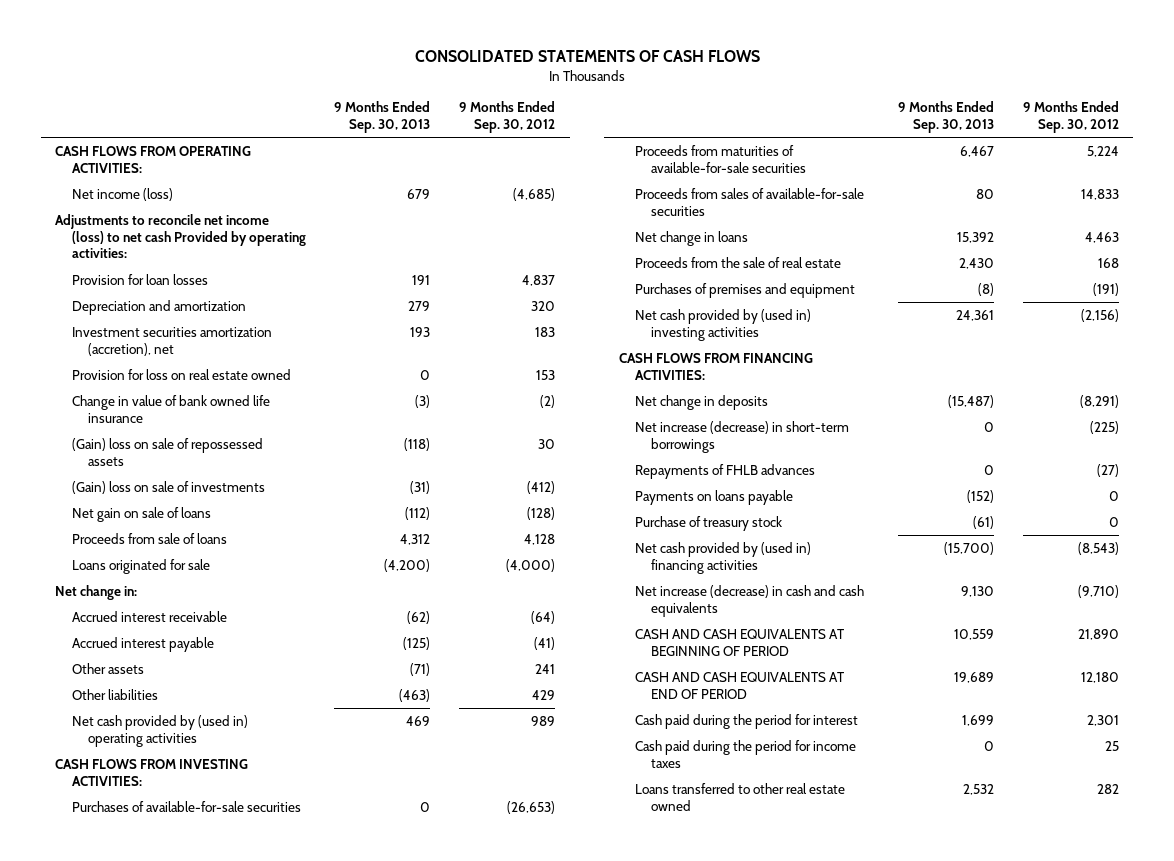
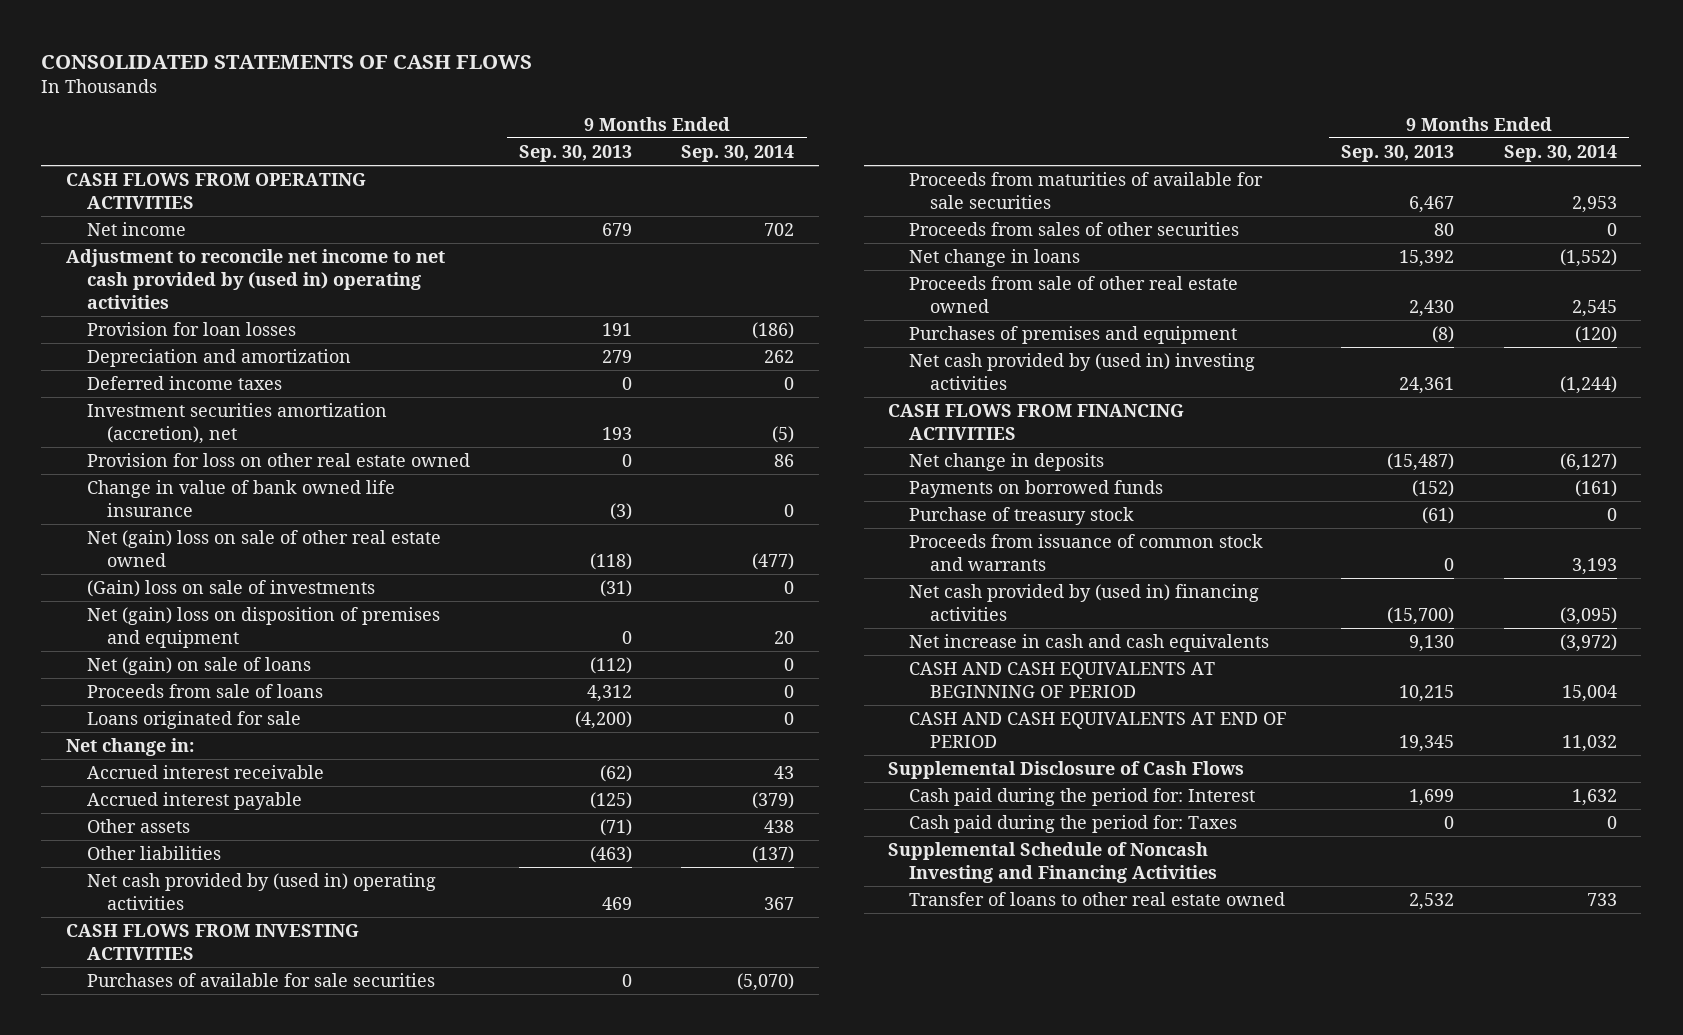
[459,101,556,133] 9 Months Ended Sep. 30, 2012 -> none
none -> [681,144,795,162] Sep. 30, 2014
[55,145,252,173] CASH FLOWS FROM OPERATING ACTIVITIES: -> [65,173,366,209] CASH FLOWS FROM OPERATING ACTIVITIES
[71,187,173,201] Net income (loss) -> [86,222,186,237] Net income
[55,213,306,259] Adjustments to reconcile net income (loss) to net cash Provided by operating activities: -> [65,249,445,309] Adjustment to reconcile net income to net cash provided by (used in) operating activities
none -> [86,376,282,391] Deferred income taxes
[71,368,291,380] Provision for loss on real estate owned -> [86,453,470,468] Provision for loss on other real estate owned
[71,437,263,466] (Gain) loss on sale of repossessed assets -> [86,530,441,567] Net (gain) loss on sale of other real estate owned
none -> [86,607,440,648] Net (gain) loss on disposition of premises and equipment
[71,506,211,522] Net gain on sale of loans -> [86,657,311,676] Net (gain) on sale of loans
[55,758,249,786] CASH FLOWS FROM INVESTING ACTIVITIES: -> [65,924,359,960] CASH FLOWS FROM INVESTING ACTIVITIES
[71,800,301,812] Purchases of available-for-sale securities -> [86,973,435,988] Purchases of available for sale securities
[634,144,806,173] Proceeds from maturities of available-for-sale securities -> [908,172,1263,209] Proceeds from maturities of available for sale securities
[634,187,864,216] Proceeds from sales of available-for-sale securities -> [908,222,1239,237] Proceeds from sales of other securities
[634,256,841,268] Proceeds from the sale of real estate -> [908,276,1238,313] Proceeds from sale of other real estate owned
[618,352,813,380] CASH FLOWS FROM FINANCING ACTIVITIES: -> [888,404,1185,440] CASH FLOWS FROM FINANCING ACTIVITIES
[634,420,849,453] Net increase (decrease) in short-term borrowings -> none
[634,463,815,479] Repayments of FHLB advances -> none
[634,489,793,505] Payments on loans payable -> [908,480,1163,499] Payments on borrowed funds
none -> [908,534,1263,571] Proceeds from issuance of common stock and warrants
[634,584,864,617] Net increase (decrease) in cash and cash equivalents -> [908,634,1269,653] Net increase in cash and cash equivalents
[953,628,994,640] 10,559 -> [1399,684,1455,702] 10,215
[953,671,994,683] 19,689 -> [1399,734,1455,752] 19,345
none -> [888,761,1245,780] Supplemental Disclosure of Cash Flows
[634,713,858,729] Cash paid during the period for interest -> [908,788,1255,807] Cash paid during the period for: Interest
[634,739,856,768] Cash paid during the period for income taxes -> [908,815,1237,834] Cash paid during the period for: Taxes
none -> [888,842,1217,883] Supplemental Schedule of Noncash Investing and Financing Activities
[634,782,845,811] Loans transferred to other real estate owned -> [908,892,1285,907] Transfer of loans to other real estate owned

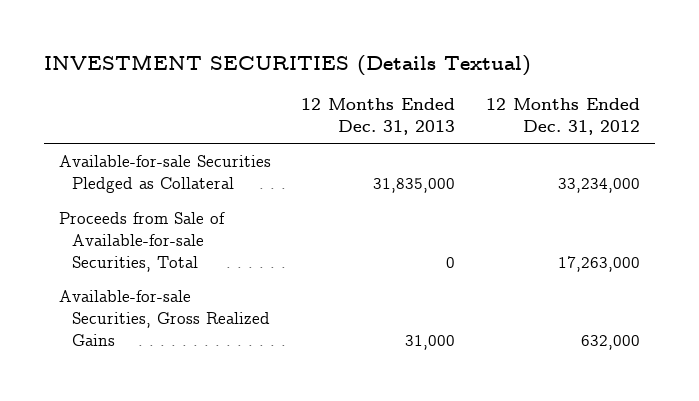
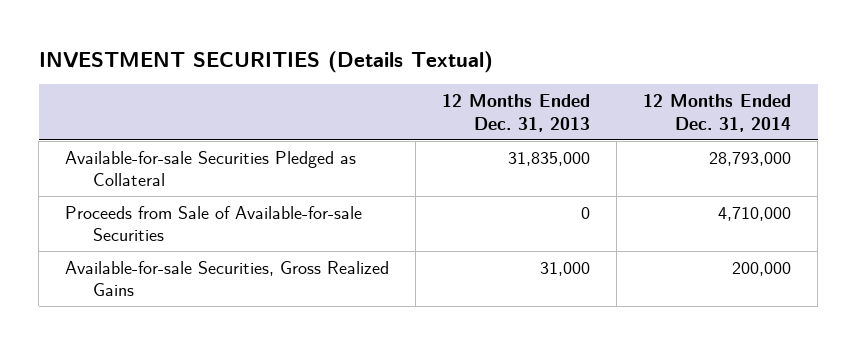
[485,97,640,135] 12 Months Ended Dec. 31, 2012 -> none
none -> [643,94,792,132] 12 Months Ended Dec. 31, 2014
[58,212,225,272] Proceeds from Sale of Available-for-sale Securities, Total -> [65,205,363,242] Proceeds from Sale of Available-for-sale Securities

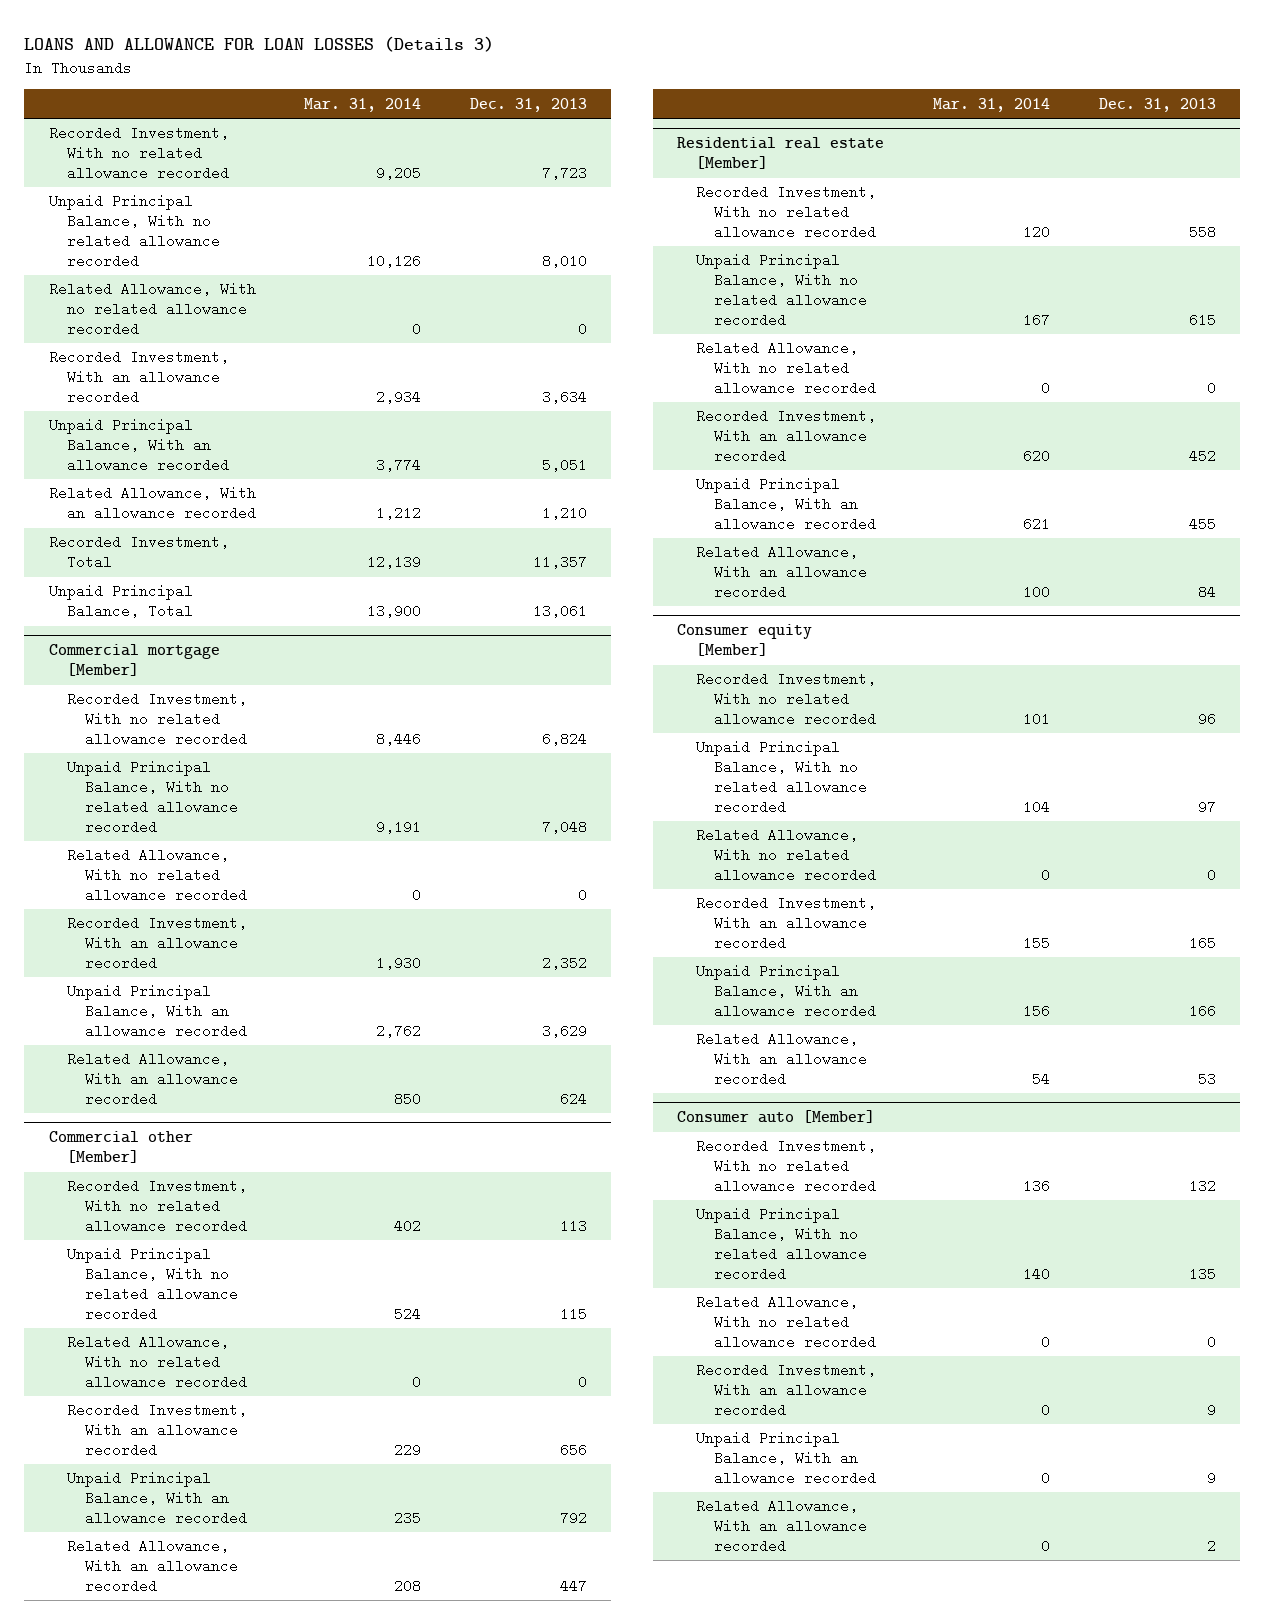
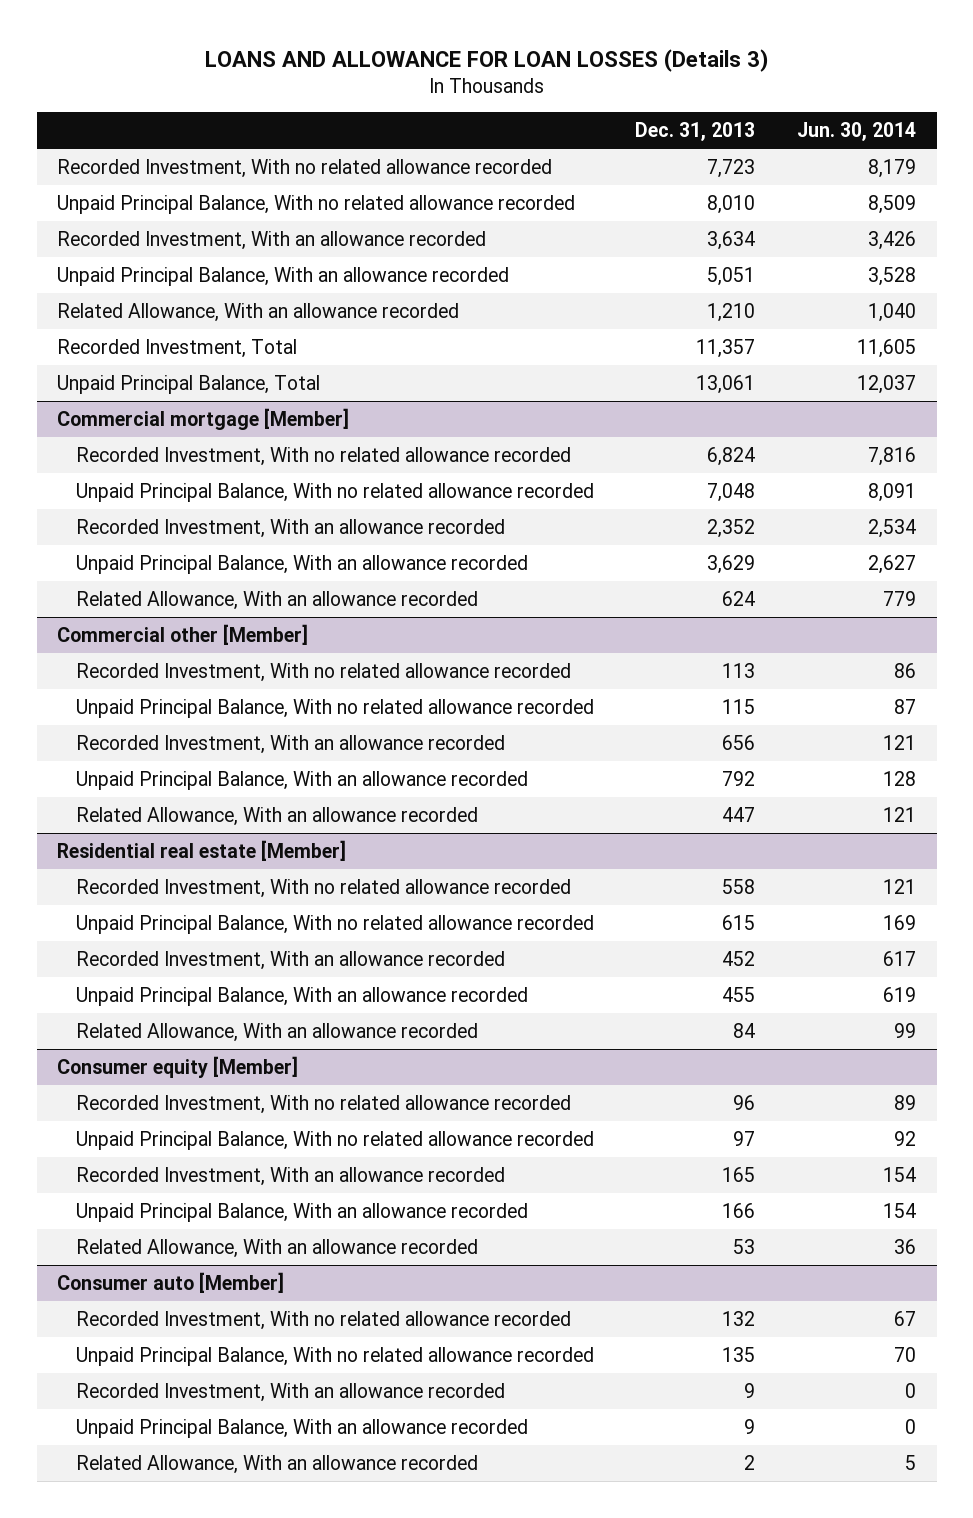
[304,97,422,112] Mar. 31, 2014 -> none
none -> [797,121,917,141] Jun. 30, 2014
[48,282,256,337] Related Allowance, With no related allowance recorded -> none
[66,848,248,903] Related Allowance, With no related allowance recorded -> none
[66,1335,248,1390] Related Allowance, With no related allowance recorded -> none
[695,341,876,396] Related Allowance, With no related allowance recorded -> none
[695,828,876,883] Related Allowance, With no related allowance recorded -> none
[695,1295,876,1350] Related Allowance, With no related allowance recorded -> none

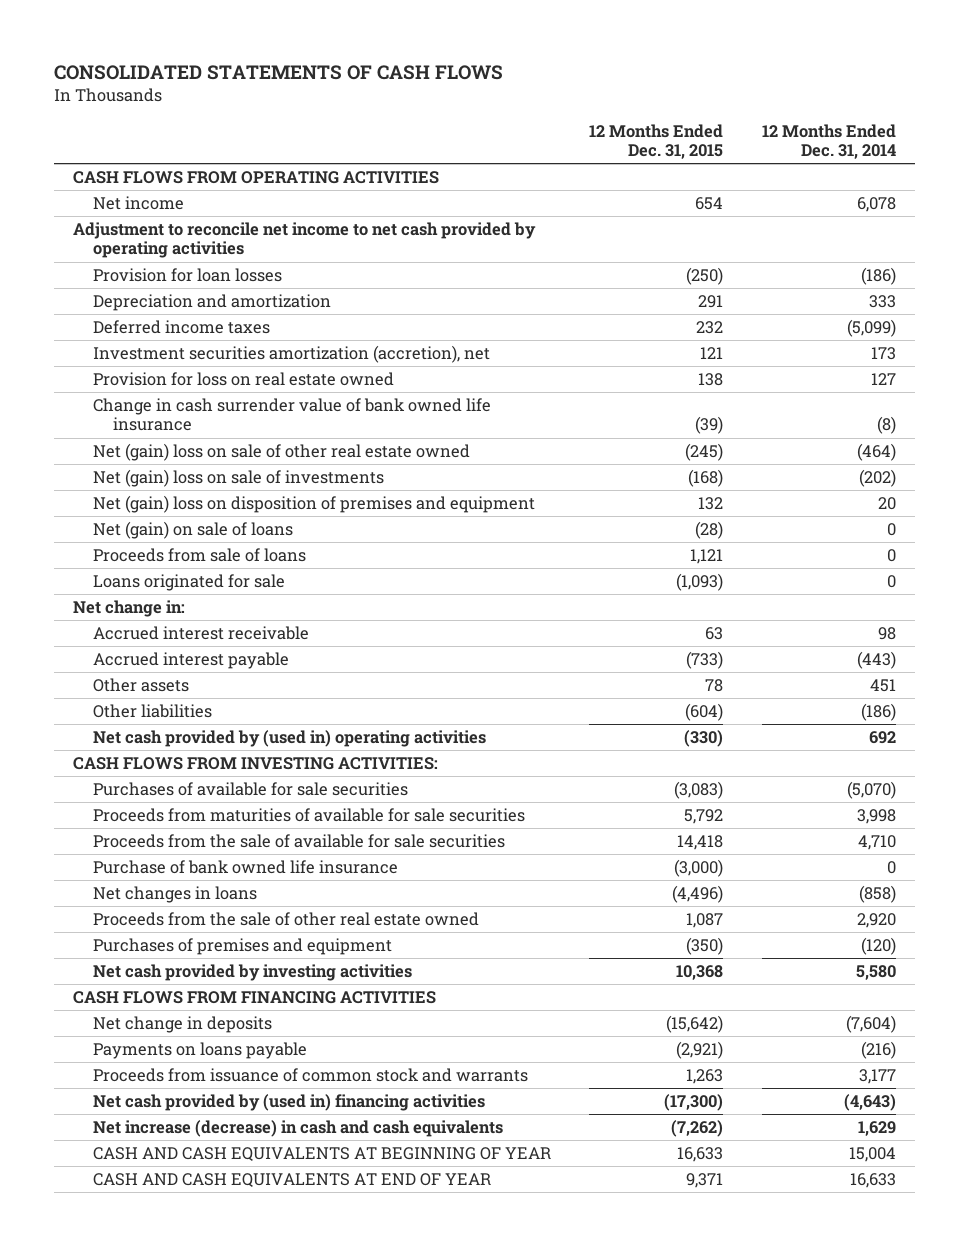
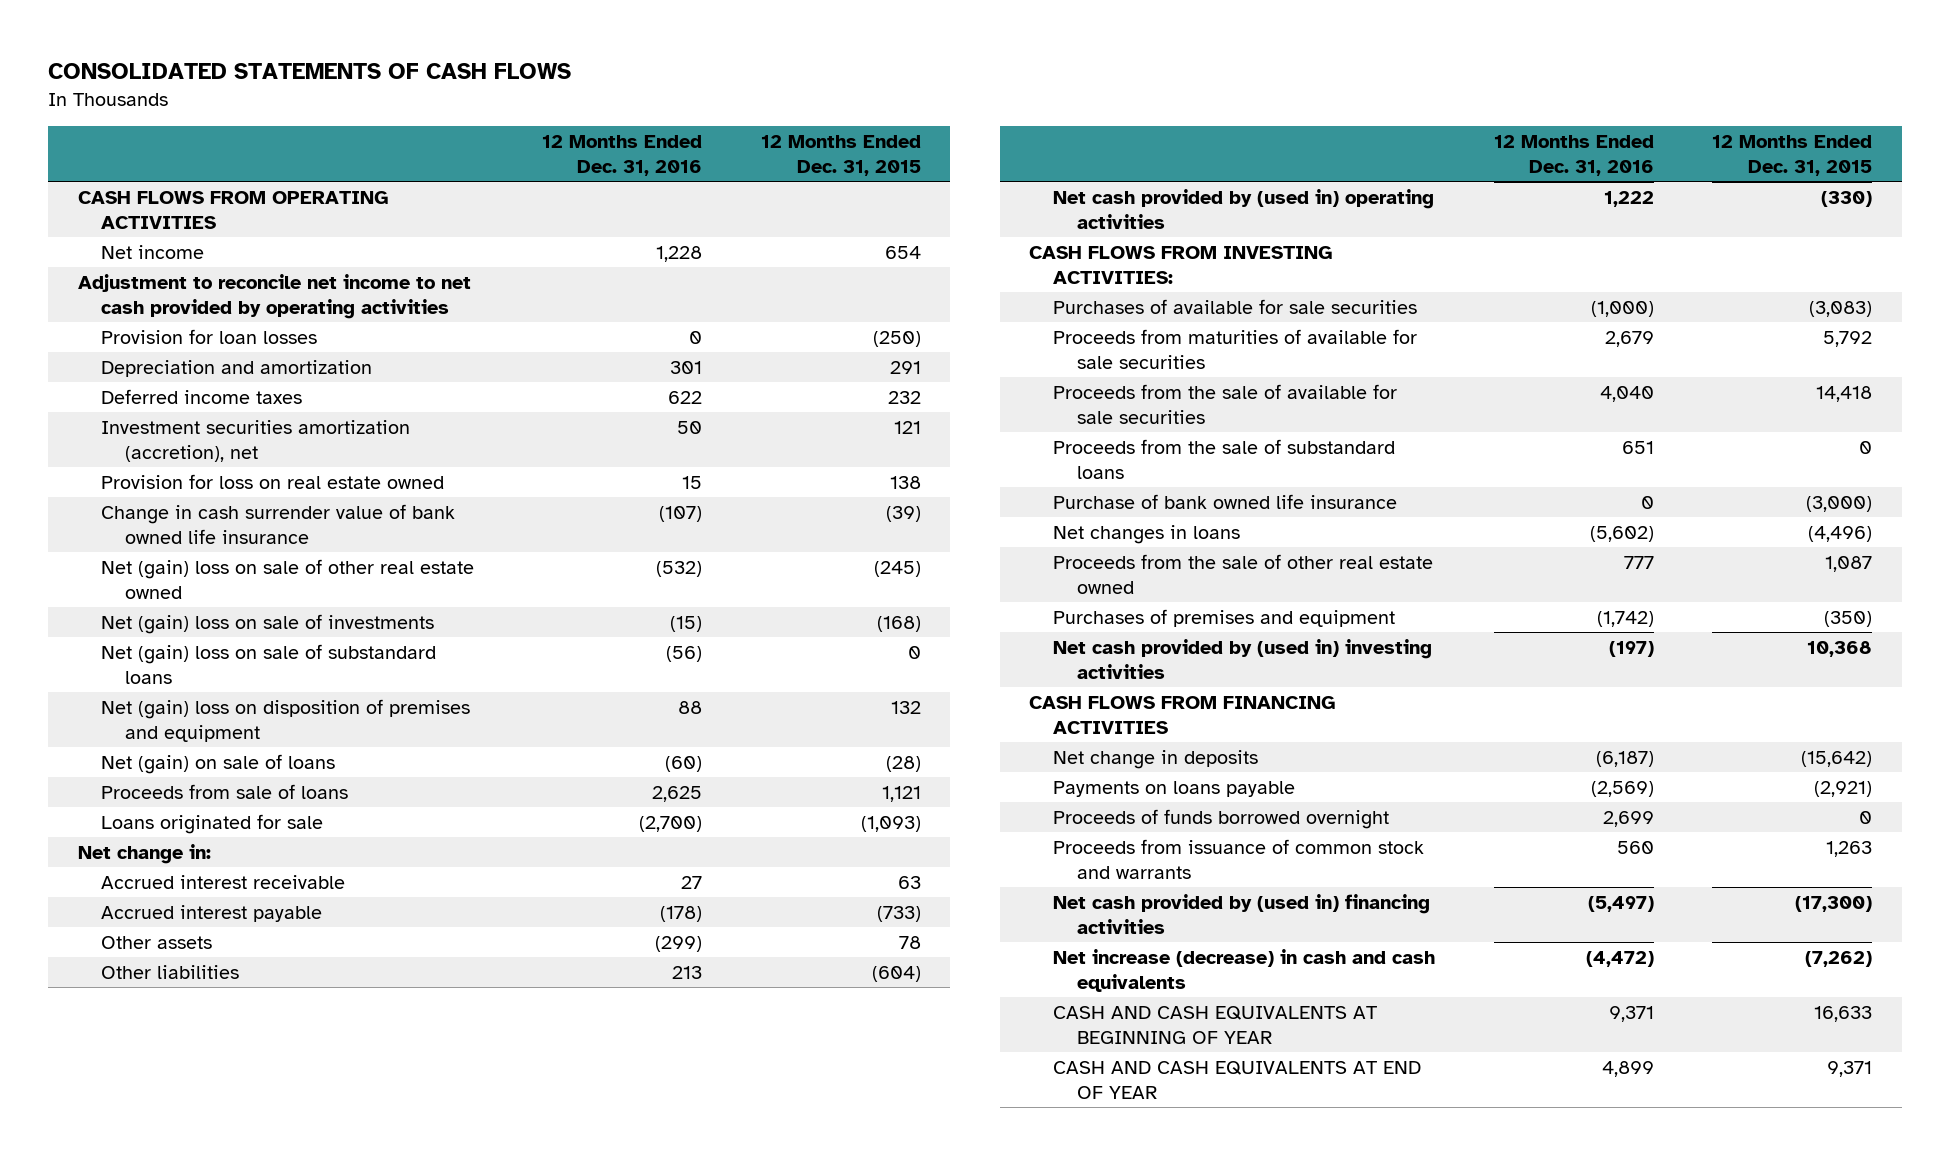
[761,123,896,159] 12 Months Ended Dec. 31, 2014 -> none
none -> [542,135,703,177] 12 Months Ended Dec. 31, 2016
none -> [101,643,437,684] Net (gain) loss on sale of substandard loans
none -> [1053,438,1396,479] Proceeds from the sale of substandard loans
[93,963,413,981] Net cash provided by investing activities -> [1053,638,1433,679] Net cash provided by (used in) investing activities
none -> [1053,808,1390,829] Proceeds of funds borrowed overnight

